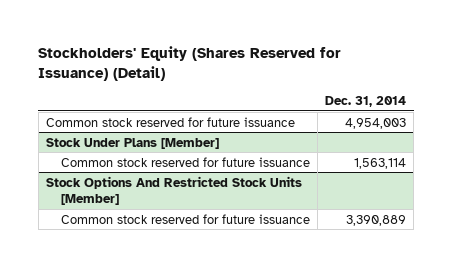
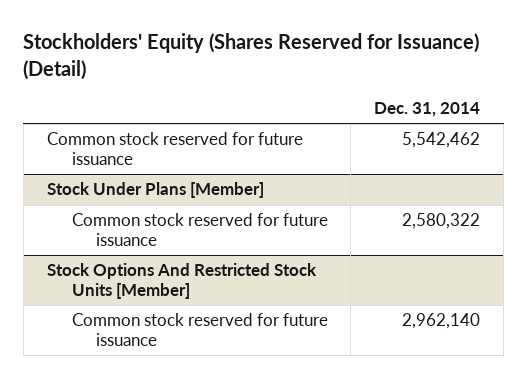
[345,117,407,129] 4,954,003 -> [402,132,481,149] 5,542,462
[354,157,407,169] 1,563,114 -> [402,213,481,230] 2,580,322
[346,214,407,226] 3,390,889 -> [402,313,481,330] 2,962,140

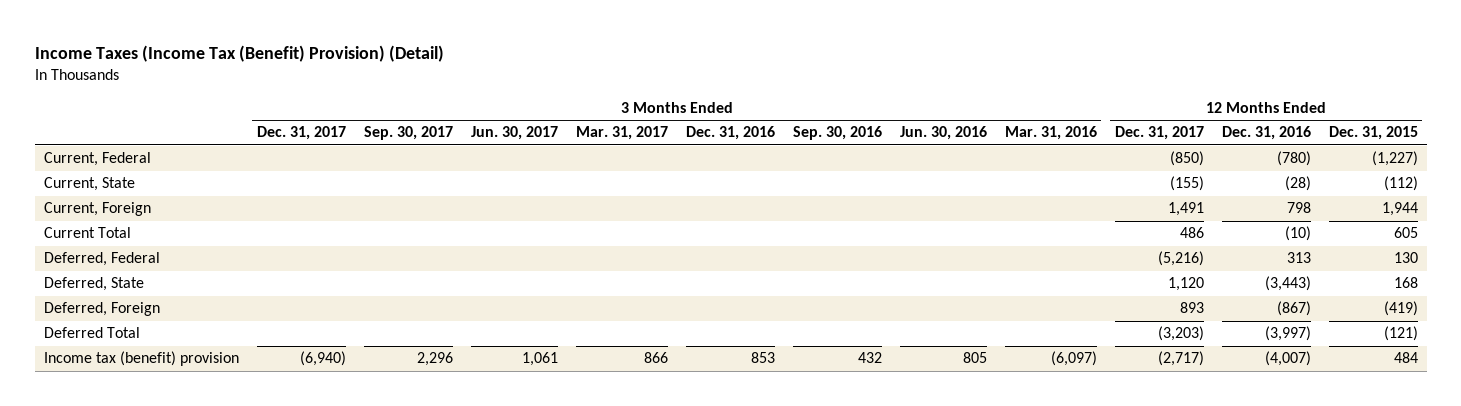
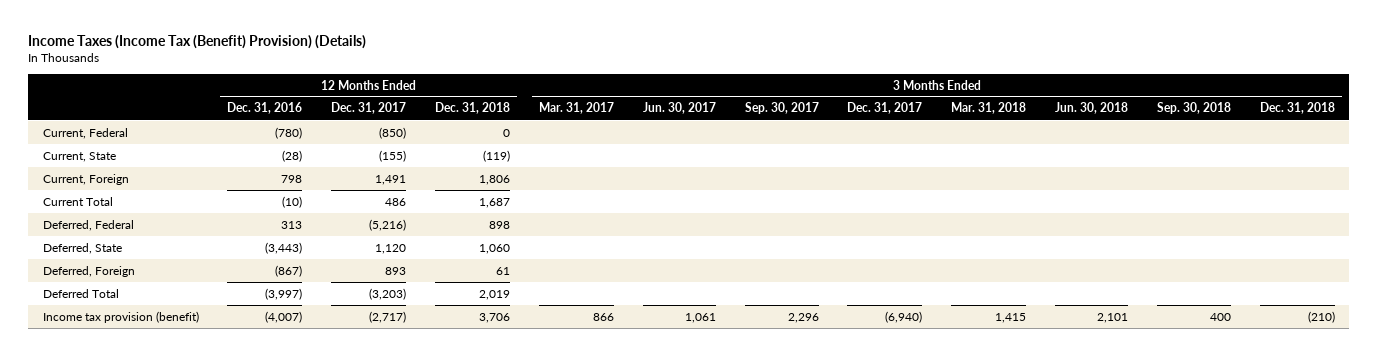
[34,44,444,62] Income Taxes (Income Tax (Benefit) Provision) (Detail) -> [28,35,367,50] Income Taxes (Income Tax (Benefit) Provision) (Details)
[685,126,775,141] Dec. 31, 2016 -> none
[792,126,882,141] Sep. 30, 2016 -> none
[899,126,987,141] Jun. 30, 2016 -> none
[1004,126,1097,141] Mar. 31, 2016 -> none
[1328,126,1418,141] Dec. 31, 2015 -> none
none -> [435,102,511,115] Dec. 31, 2018
none -> [951,102,1027,115] Mar. 31, 2018
none -> [1055,102,1129,115] Jun. 30, 2018
none -> [1156,102,1231,115] Sep. 30, 2018
none -> [1259,102,1335,115] Dec. 31, 2018
[43,351,239,367] Income tax (benefit) provision -> [42,310,199,323] Income tax provision (benefit)

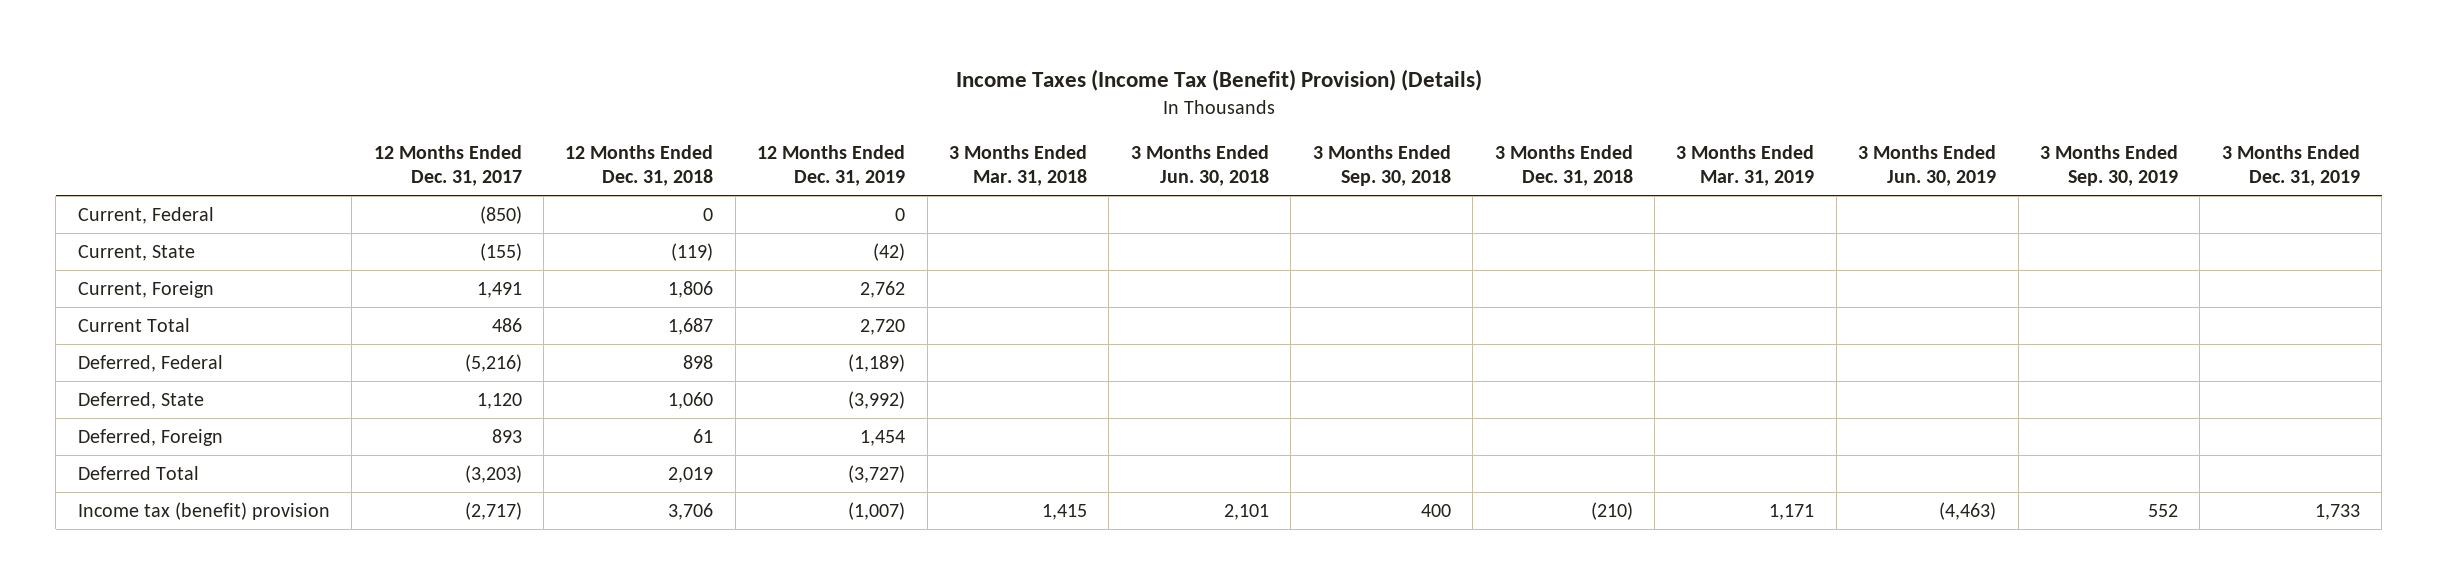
[227,102,303,115] Dec. 31, 2016 -> none
[538,102,614,115] Mar. 31, 2017 -> none
[642,102,716,115] Jun. 30, 2017 -> none
[744,102,819,115] Sep. 30, 2017 -> none
[847,102,923,115] Dec. 31, 2017 -> none
none -> [757,144,906,187] 12 Months Ended Dec. 31, 2019
none -> [1676,144,1815,187] 3 Months Ended Mar. 31, 2019
none -> [1858,144,1997,187] 3 Months Ended Jun. 30, 2019
none -> [2040,144,2179,187] 3 Months Ended Sep. 30, 2019
none -> [2221,144,2360,187] 3 Months Ended Dec. 31, 2019
[42,310,199,323] Income tax provision (benefit) -> [77,502,330,521] Income tax (benefit) provision

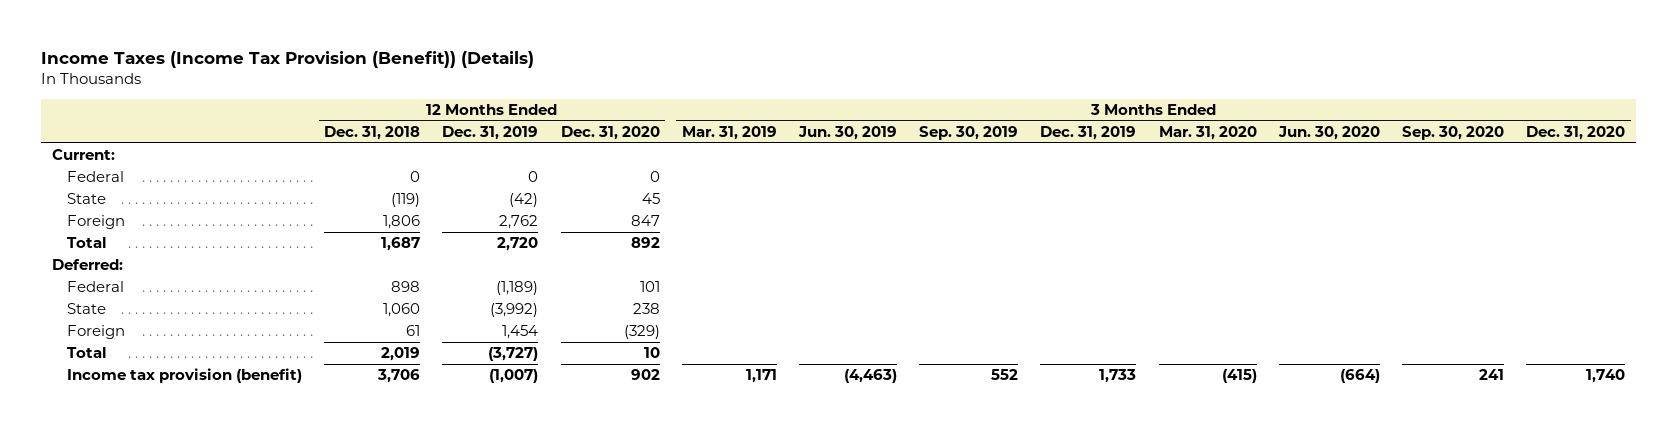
[955,68,1482,91] Income Taxes (Income Tax (Benefit) Provision) (Details) -> [41,51,535,69] Income Taxes (Income Tax Provision (Benefit)) (Details)
[373,144,522,187] 12 Months Ended Dec. 31, 2017 -> none
[949,144,1088,187] 3 Months Ended Mar. 31, 2018 -> none
[1130,144,1269,187] 3 Months Ended Jun. 30, 2018 -> none
[1312,144,1451,187] 3 Months Ended Sep. 30, 2018 -> none
[1494,144,1633,187] 3 Months Ended Dec. 31, 2018 -> none
none -> [560,125,660,140] Dec. 31, 2020
none -> [1158,125,1257,140] Mar. 31, 2020
none -> [1277,125,1380,140] Jun. 30, 2020
none -> [1402,125,1505,140] Sep. 30, 2020
none -> [1526,125,1626,140] Dec. 31, 2020
none -> [52,149,116,161] Current:
[77,207,214,225] Current, Federal -> [66,171,124,183] Federal
[77,245,195,262] Current, State -> [66,193,106,205] State
[77,281,214,299] Current, Foreign -> [66,215,125,230] Foreign
[77,318,190,333] Current Total -> [66,237,107,249] Total
none -> [52,259,124,271] Deferred:
[77,355,223,373] Deferred, Federal -> [66,281,124,293] Federal
[77,392,204,410] Deferred, State -> [66,303,106,315] State
[77,429,223,447] Deferred, Foreign -> [66,325,125,340] Foreign
[77,466,199,481] Deferred Total -> [66,347,107,359] Total
[77,502,330,521] Income tax (benefit) provision -> [66,368,302,384] Income tax provision (benefit)

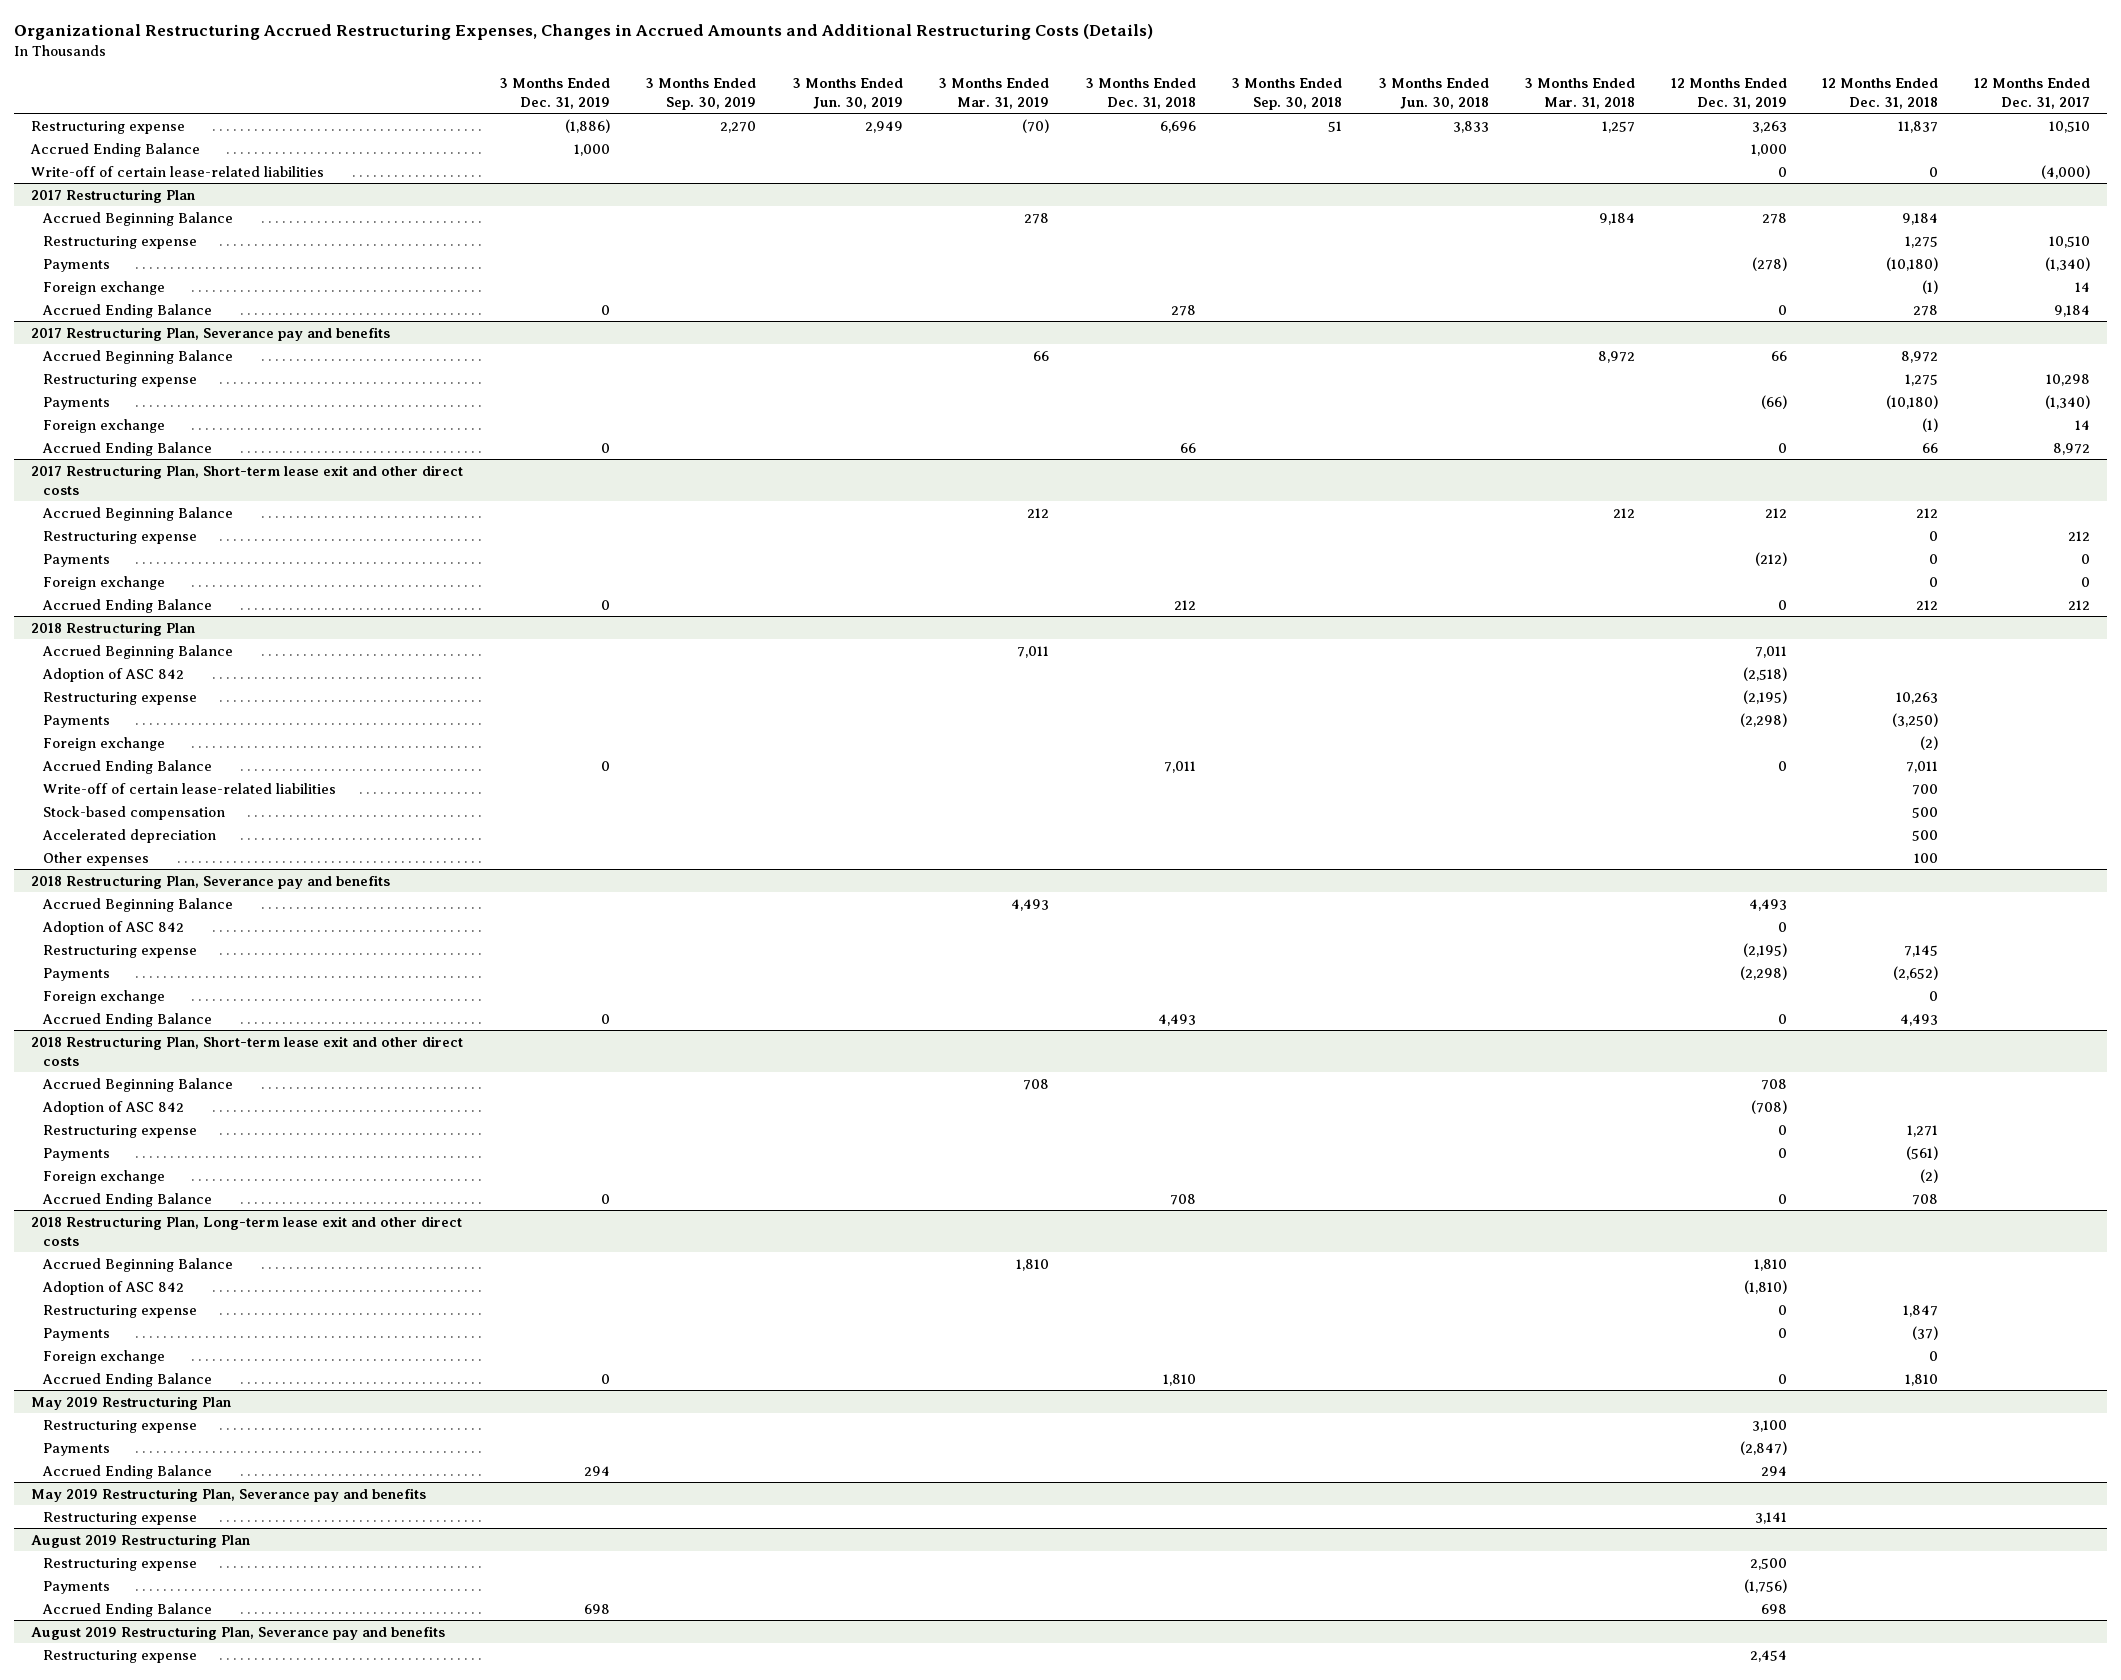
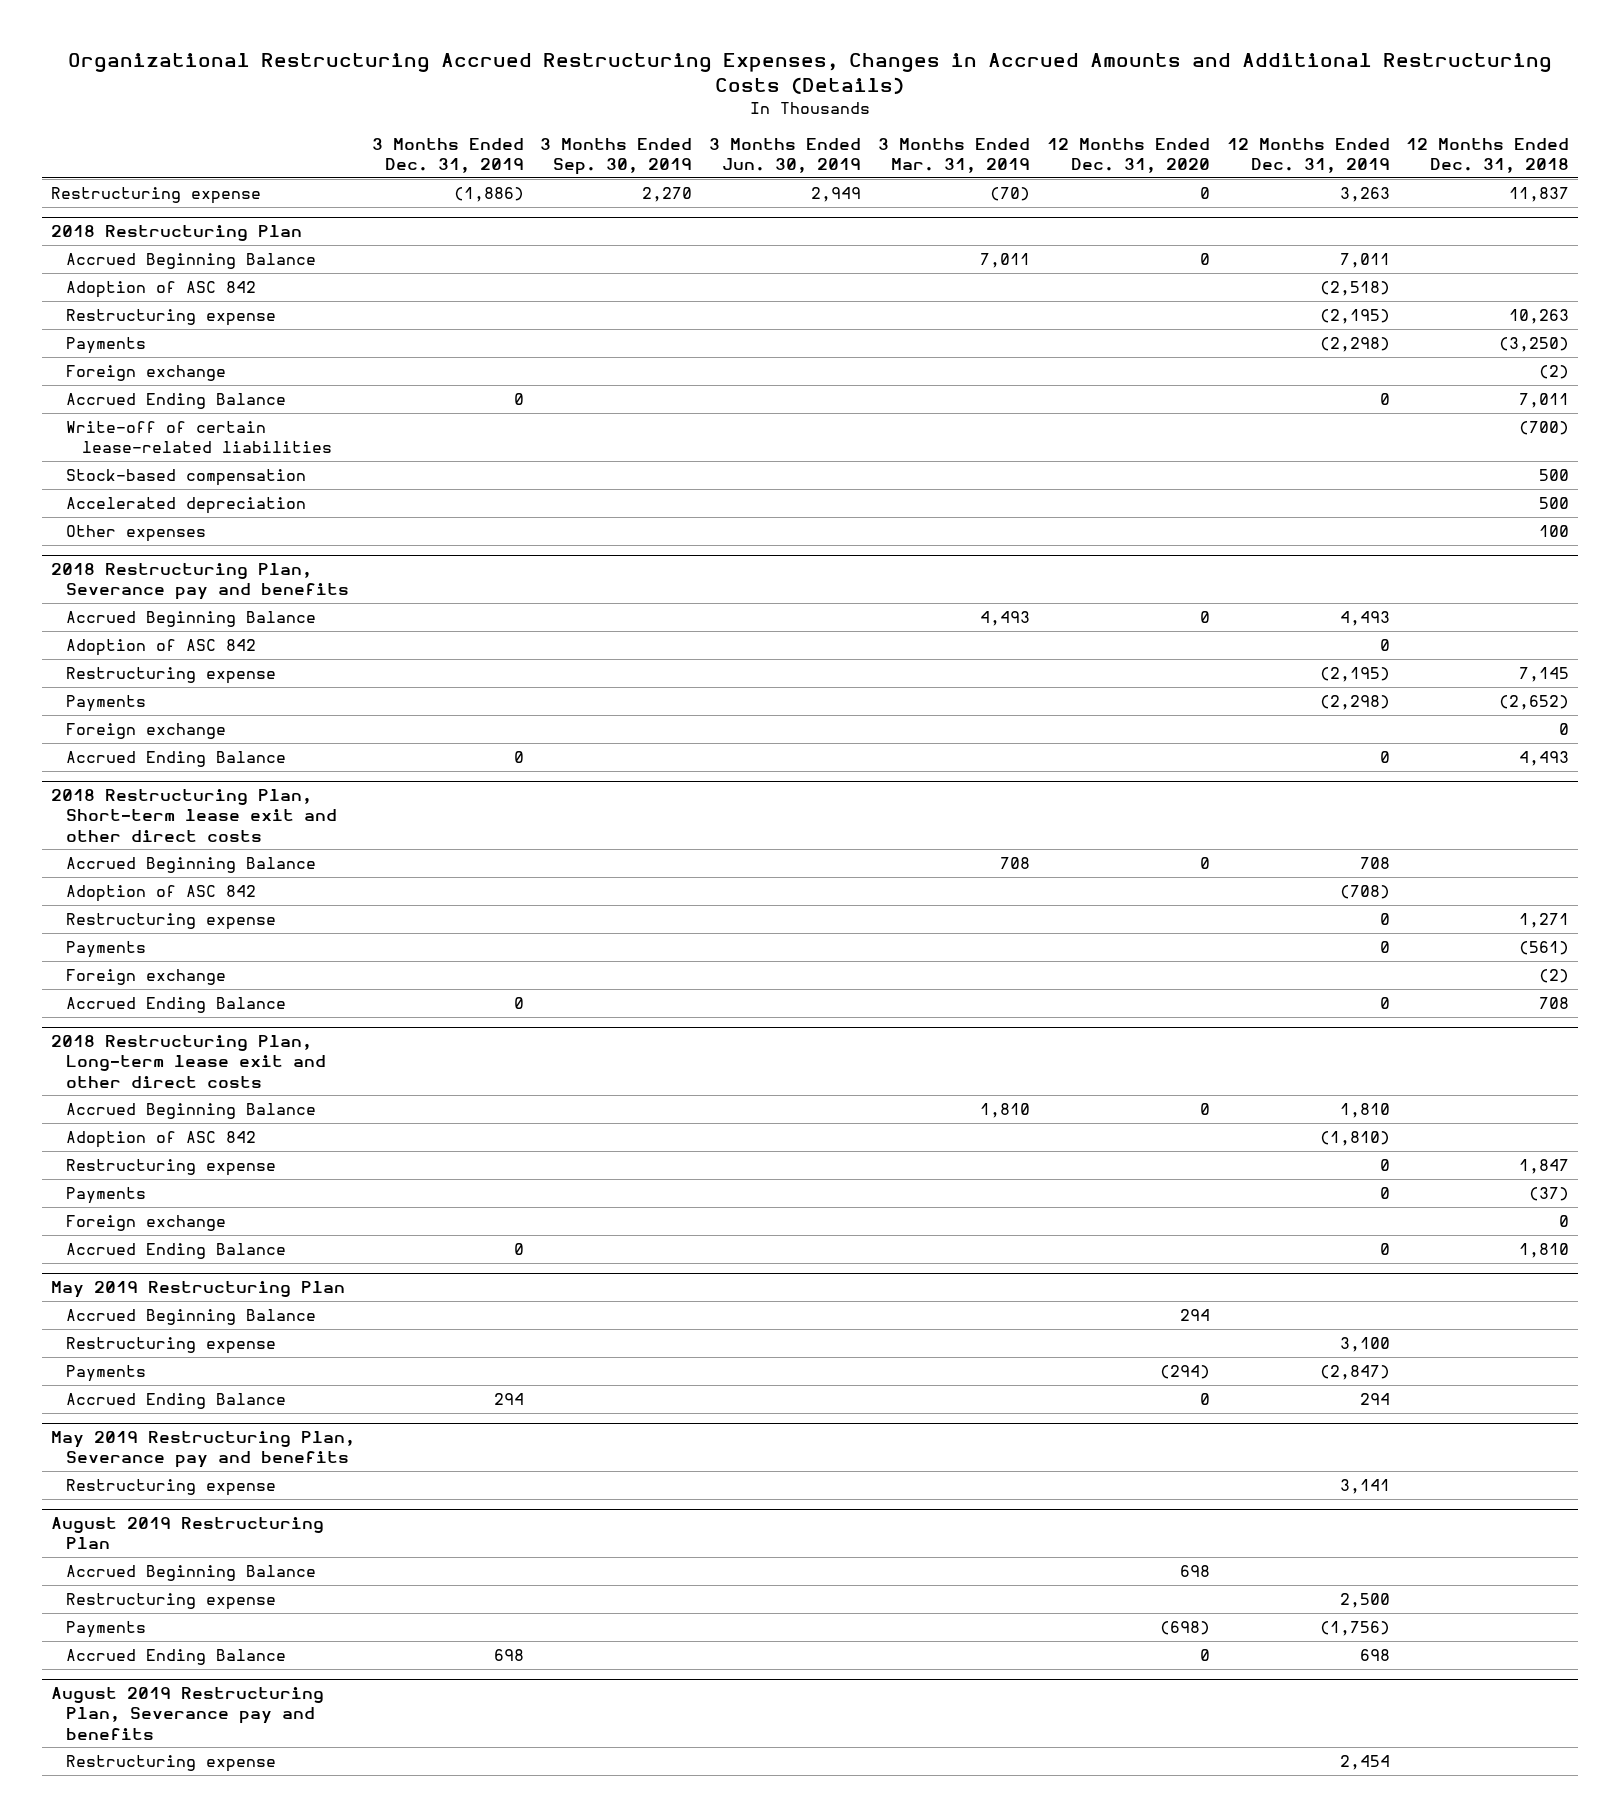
[1084,77,1196,109] 3 Months Ended Dec. 31, 2018 -> none
[1231,77,1343,110] 3 Months Ended Sep. 30, 2018 -> none
[1377,77,1489,109] 3 Months Ended Jun. 30, 2018 -> none
[1524,77,1636,109] 3 Months Ended Mar. 31, 2018 -> none
[1973,77,2090,109] 12 Months Ended Dec. 31, 2017 -> none
none -> [1046,137,1210,173] 12 Months Ended Dec. 31, 2020
[30,142,201,157] Accrued Ending Balance -> none
[31,165,325,177] Write-off of certain lease-related liabilities -> none
[31,188,196,203] 2017 Restructuring Plan -> none
[42,211,234,226] Accrued Beginning Balance -> none
[43,235,198,249] Restructuring expense -> none
[43,258,111,272] Payments -> none
[43,280,166,295] Foreign exchange -> none
[42,303,213,318] Accrued Ending Balance -> none
[31,326,391,341] 2017 Restructuring Plan, Severance pay and benefits -> none
[42,349,234,364] Accrued Beginning Balance -> none
[43,373,198,387] Restructuring expense -> none
[43,396,111,410] Payments -> none
[43,418,166,433] Foreign exchange -> none
[42,441,213,456] Accrued Ending Balance -> none
[31,464,464,495] 2017 Restructuring Plan, Short-term lease exit and other direct costs -> none
[42,506,234,521] Accrued Beginning Balance -> none
[43,530,198,544] Restructuring expense -> none
[43,553,111,567] Payments -> none
[43,575,166,590] Foreign exchange -> none
[42,598,213,613] Accrued Ending Balance -> none
[1912,783,1939,795] 700 -> [1519,421,1570,436] (700)
none -> [66,1309,317,1326] Accrued Beginning Balance
none -> [66,1565,317,1582] Accrued Beginning Balance

